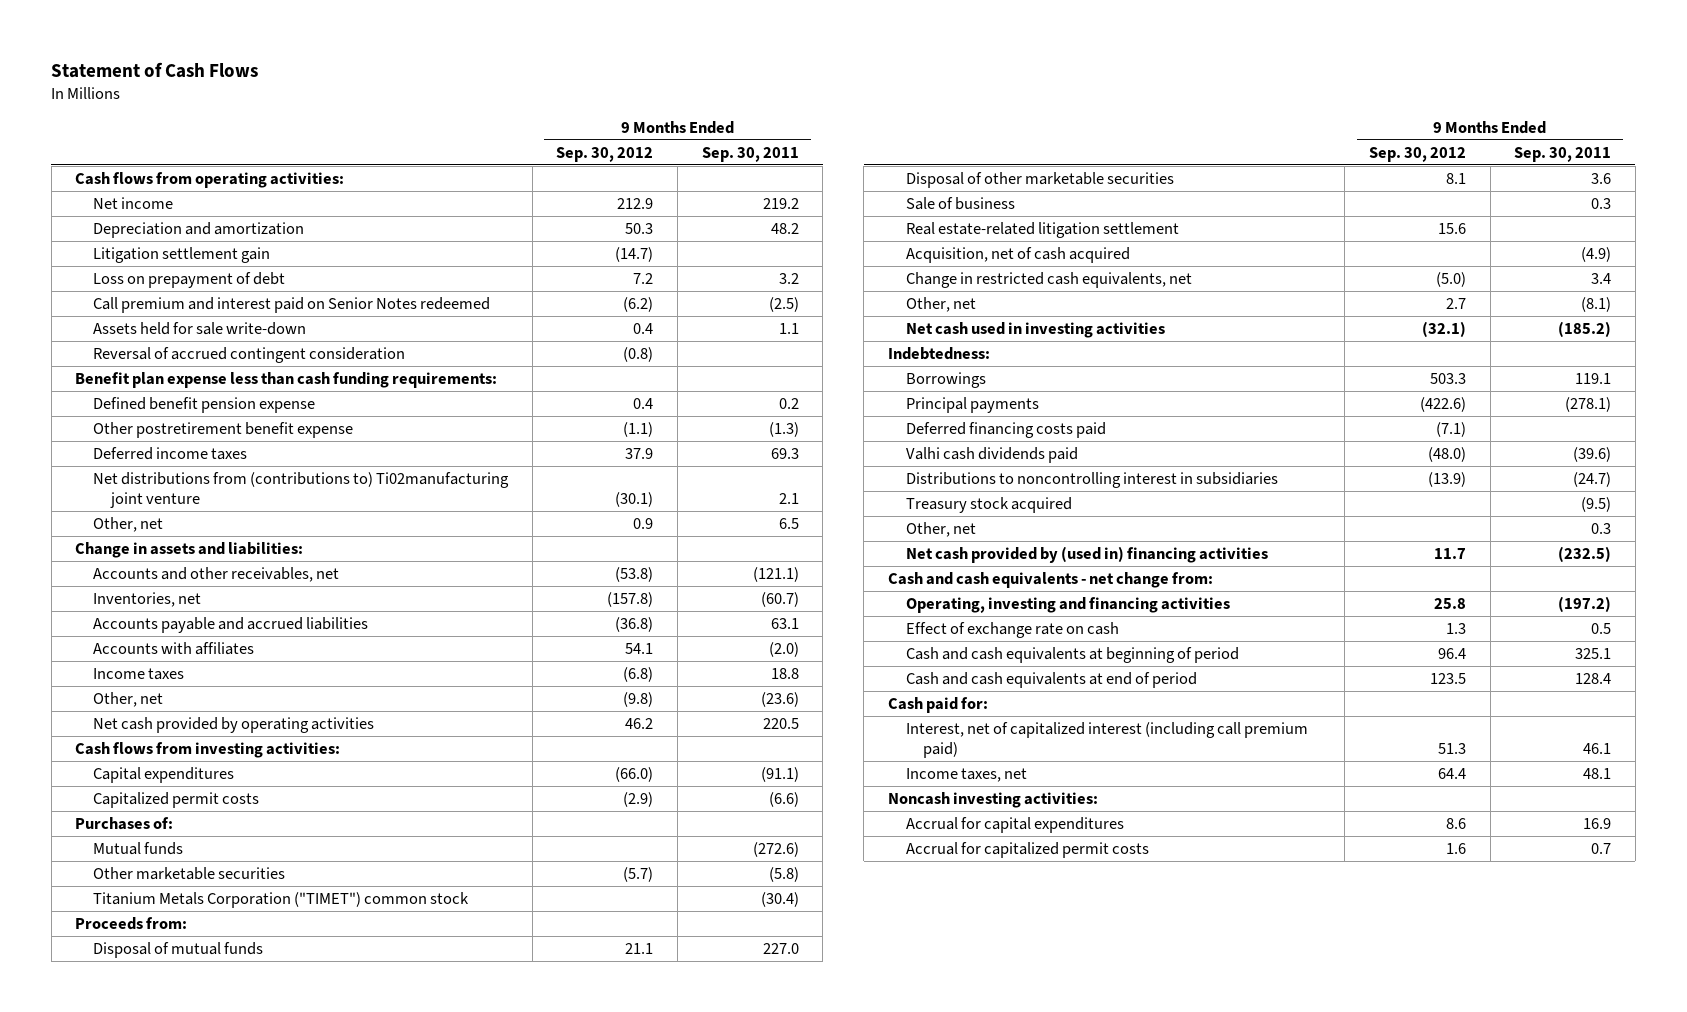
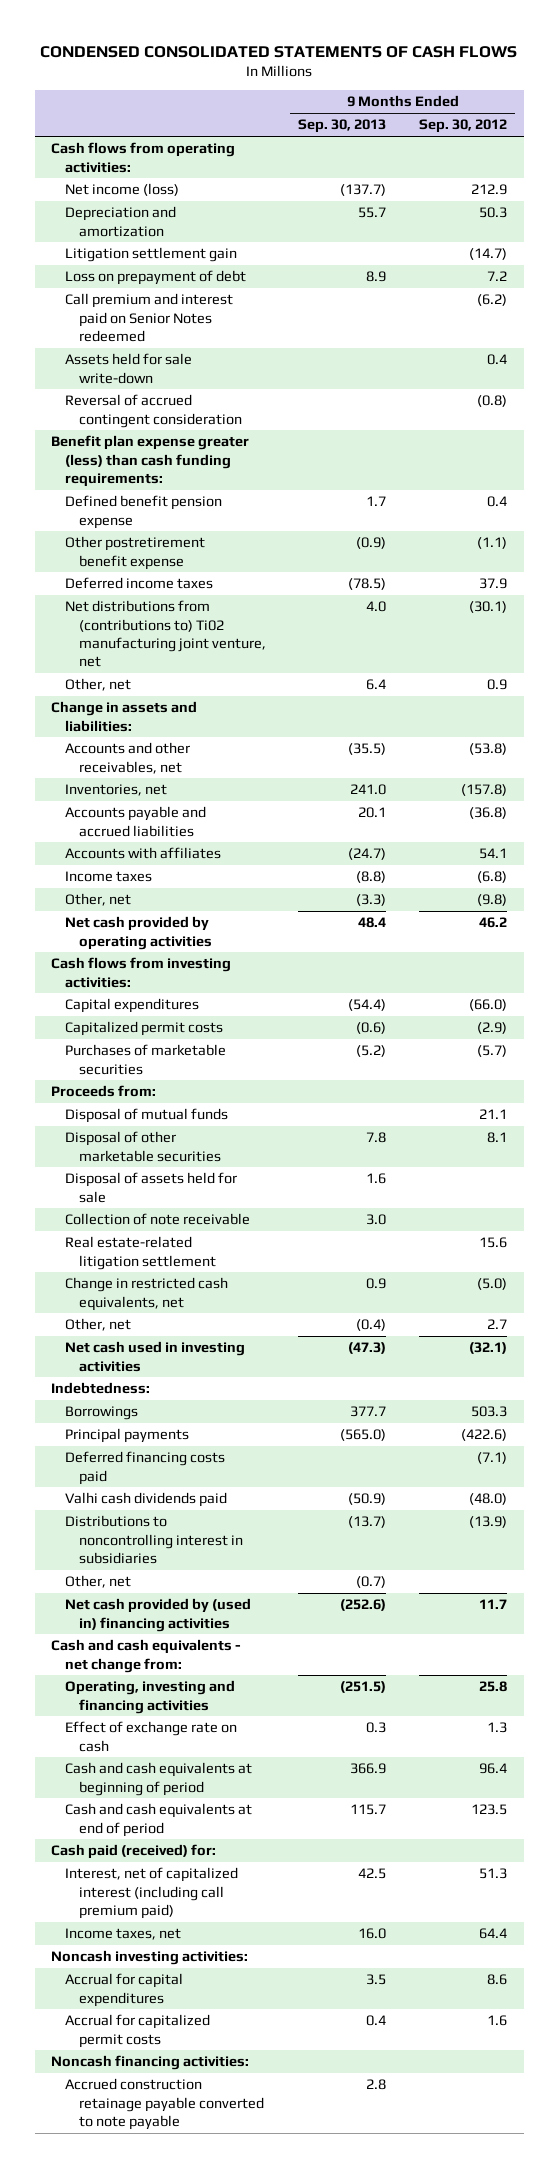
[51,61,259,78] Statement of Cash Flows -> [40,45,518,58] CONDENSED CONSOLIDATED STATEMENTS OF CASH FLOWS
[701,146,799,162] Sep. 30, 2011 -> none
none -> [298,119,387,134] Sep. 30, 2013
[93,196,174,209] Net income -> [64,183,179,197] Net income (loss)
[75,371,498,388] Benefit plan expense less than cash funding requirements: -> [50,435,249,487] Benefit plan expense greater (less) than cash funding requirements:
[93,471,510,508] Net distributions from (contributions to) Ti02manufacturing joint venture -> [64,600,266,668] Net distributions from (contributions to) Ti02 manufacturing joint venture, net
[75,816,174,830] Purchases of: -> none
[93,841,184,855] Mutual funds -> none
[93,891,470,908] Titanium Metals Corporation ("TIMET") common stock -> none
[93,866,286,880] Other marketable securities -> [64,1044,226,1075] Purchases of marketable securities
[905,196,1015,210] Sale of business -> none
none -> [64,1172,237,1203] Disposal of assets held for sale
none -> [64,1213,250,1226] Collection of note receivable
[905,246,1130,263] Acquisition, net of cash acquired -> none
[905,496,1072,513] Treasury stock acquired -> none
[887,696,988,713] Cash paid for: -> [50,1844,216,1860] Cash paid (received) for:
none -> [50,2055,249,2071] Noncash financing activities:
none -> [64,2078,264,2130] Accrued construction retainage payable converted to note payable

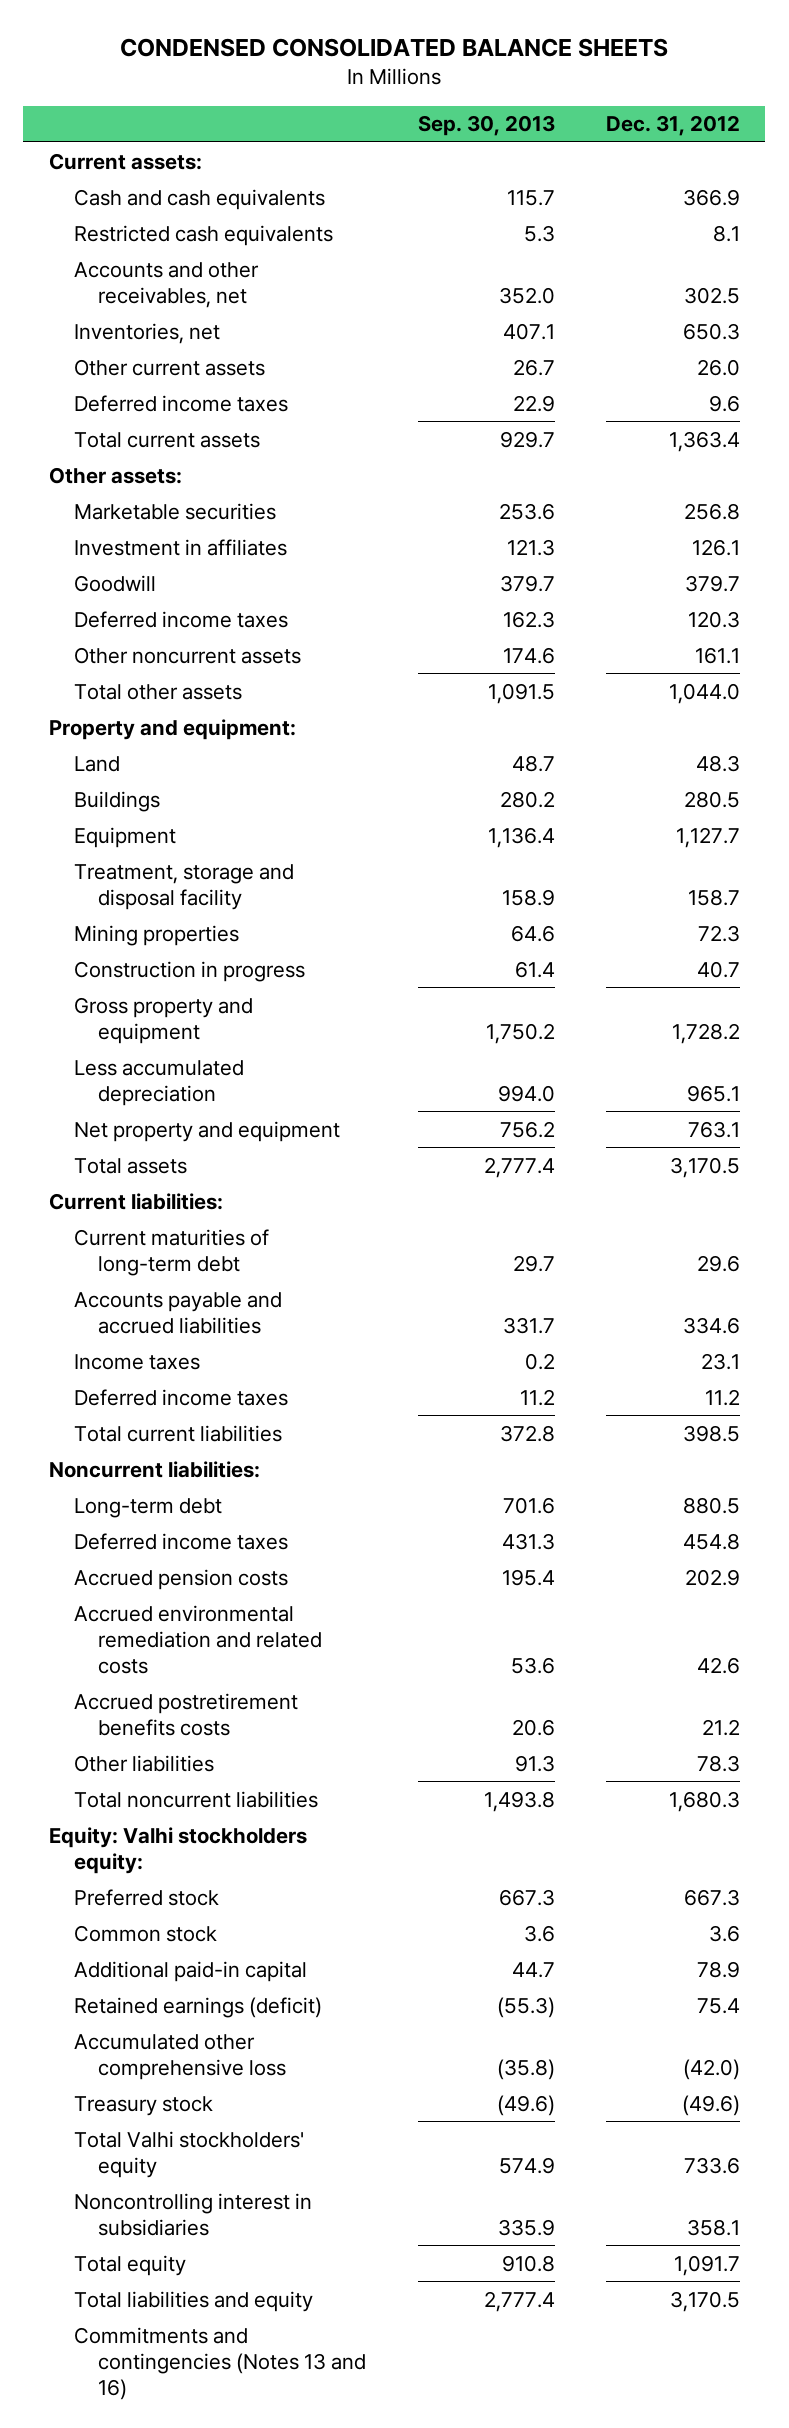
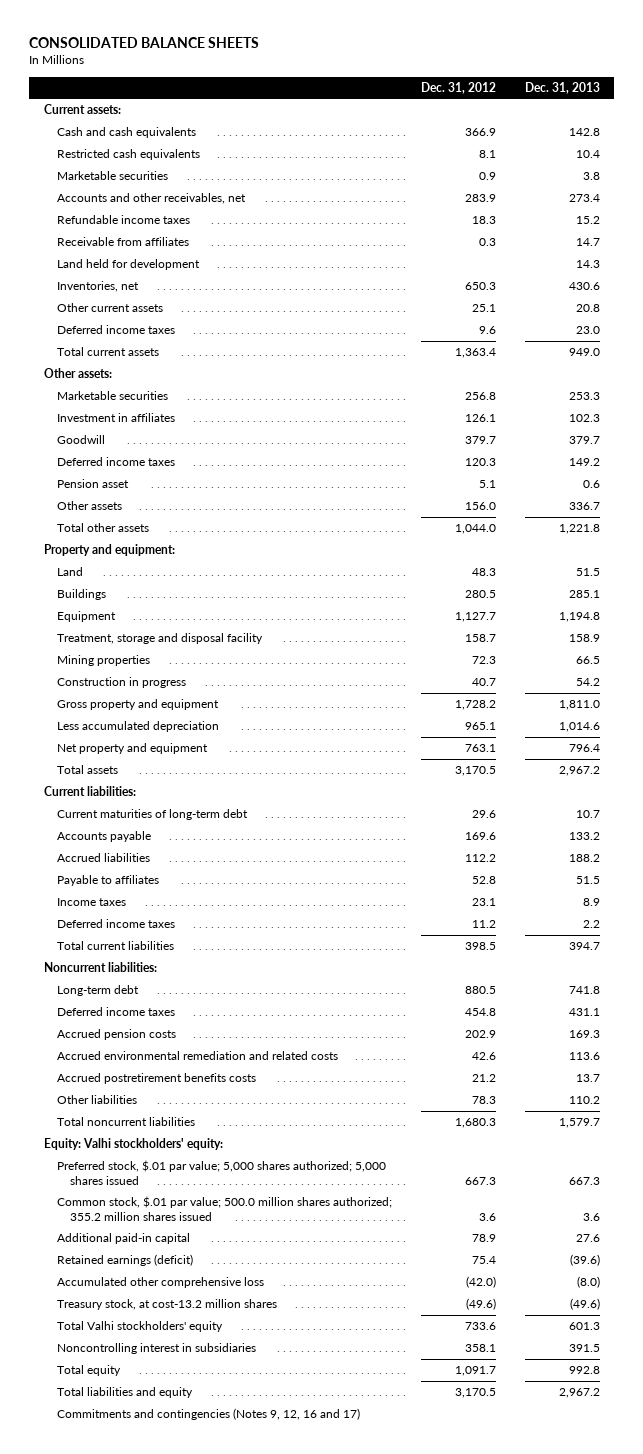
[120,38,669,58] CONDENSED CONSOLIDATED BALANCE SHEETS -> [29,36,260,48] CONSOLIDATED BALANCE SHEETS
[417,115,555,137] Sep. 30, 2013 -> none
none -> [524,81,600,94] Dec. 31, 2013
none -> [56,171,168,181] Marketable securities
[683,286,740,304] 302.5 -> [464,194,496,203] 283.9
none -> [56,215,190,225] Refundable income taxes
none -> [56,237,189,247] Receivable from affiliates
none -> [56,259,200,271] Land held for development
[696,358,740,376] 26.0 -> [471,304,496,313] 25.1
none -> [56,479,129,489] Pension asset
[73,646,301,664] Other noncurrent assets -> [56,501,122,511] Other assets
[694,646,740,664] 161.1 -> [464,502,496,511] 156.0
[73,1291,282,1334] Accounts payable and accrued liabilities -> none
none -> [56,831,151,843] Accounts payable
none -> [56,853,150,863] Accrued liabilities
none -> [56,875,159,887] Payable to affiliates
[49,1826,308,1874] Equity: Valhi stockholders equity: -> [43,1138,223,1151] Equity: Valhi stockholders' equity:
[73,1888,219,1906] Preferred stock -> [56,1160,386,1185] Preferred stock, $.01 par value; 5,000 shares authorized; 5,000 shares issued
[73,1924,217,1942] Common stock -> [56,1196,392,1221] Common stock, $.01 par value; 500.0 million shares authorized; 355.2 million shares issued
[73,2095,213,2116] Treasury stock -> [56,1299,277,1311] Treasury stock, at cost-13.2 million shares
[73,2326,367,2400] Commitments and contingencies (Notes 13 and 16) -> [56,1408,360,1421] Commitments and contingencies (Notes 9, 12, 16 and 17)

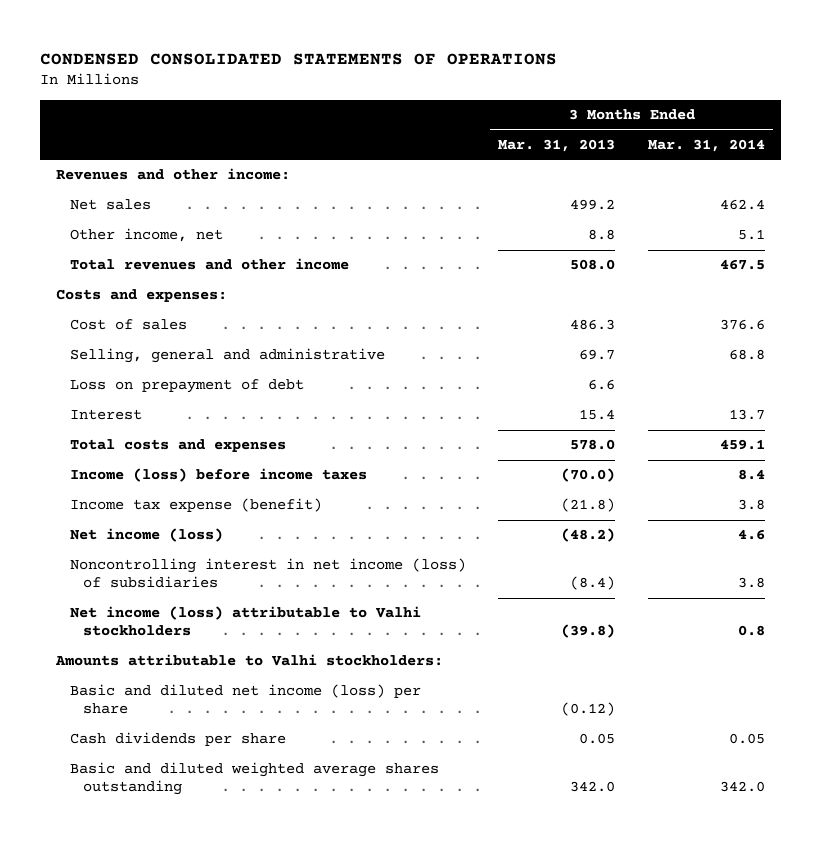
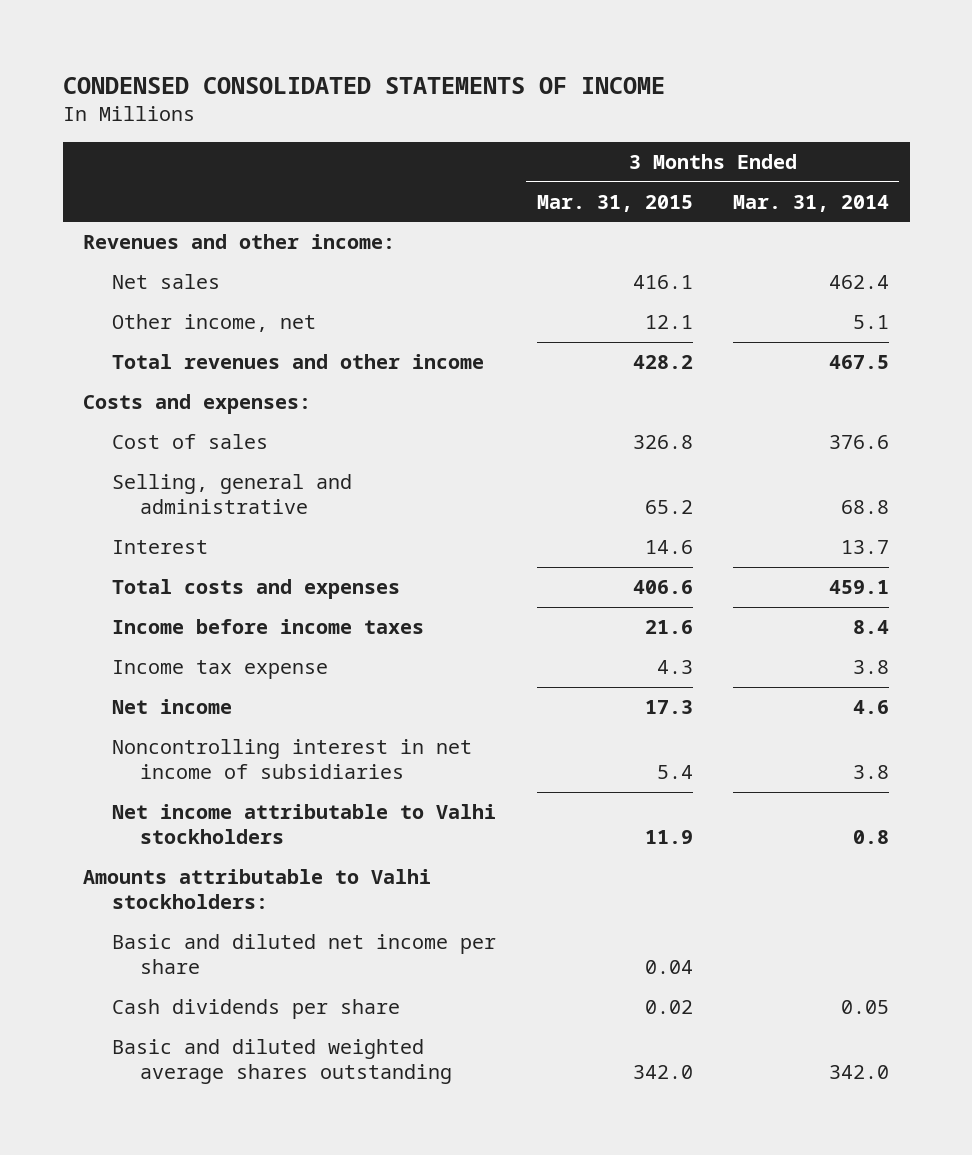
[39,52,557,65] CONDENSED CONSOLIDATED STATEMENTS OF OPERATIONS -> [62,77,665,95] CONDENSED CONSOLIDATED STATEMENTS OF INCOME
[498,138,616,152] Mar. 31, 2013 -> none
none -> [536,194,693,212] Mar. 31, 2015
[69,379,304,394] Loss on prepayment of debt -> none
[69,468,367,483] Income (loss) before income taxes -> [111,619,424,635] Income before income taxes
[69,498,322,513] Income tax expense (benefit) -> [111,660,328,680] Income tax expense
[69,528,223,543] Net income (loss) -> [111,699,232,715] Net income
[69,558,466,589] Noncontrolling interest in net income (loss) of subsidiaries -> [111,739,472,780] Noncontrolling interest in net income of subsidiaries
[69,606,421,637] Net income (loss) attributable to Valhi stockholders -> [111,804,496,845] Net income attributable to Valhi stockholders
[69,684,421,715] Basic and diluted net income (loss) per share -> [111,934,496,975] Basic and diluted net income per share

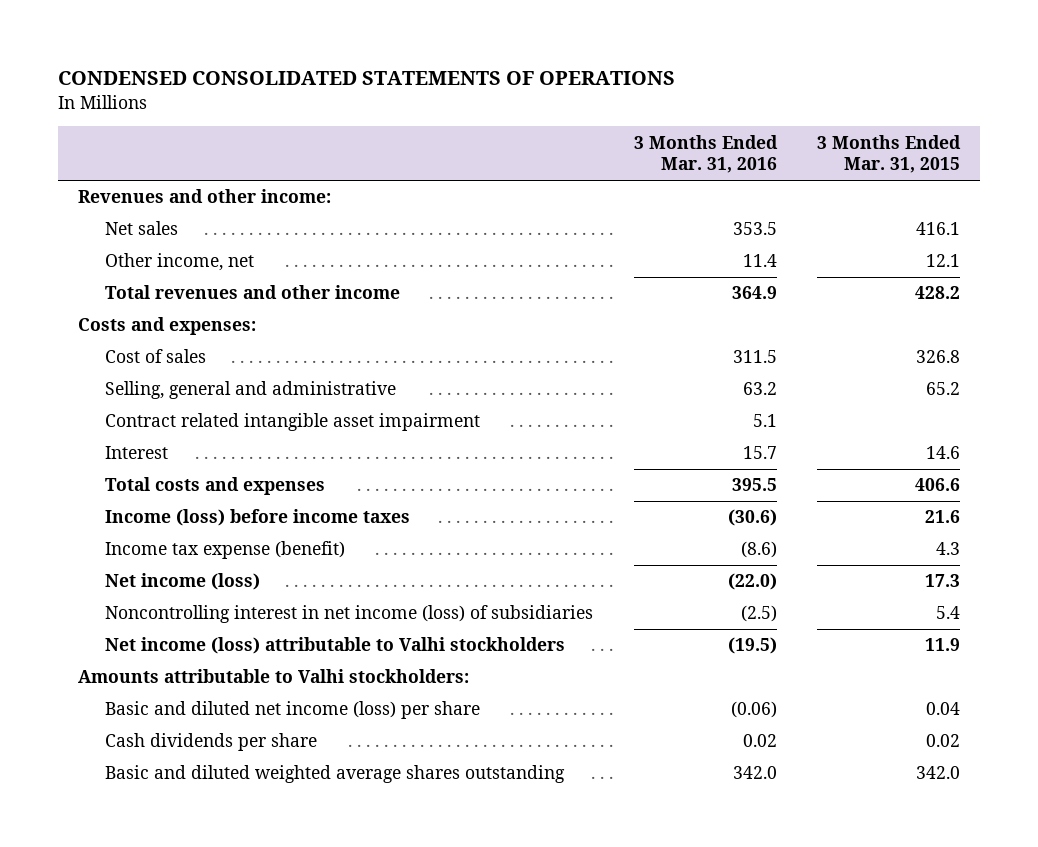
[62,77,665,95] CONDENSED CONSOLIDATED STATEMENTS OF INCOME -> [57,70,675,85] CONDENSED CONSOLIDATED STATEMENTS OF OPERATIONS
[733,194,890,212] Mar. 31, 2014 -> none
none -> [633,134,778,174] 3 Months Ended Mar. 31, 2016
none -> [105,413,481,432] Contract related intangible asset impairment
[111,619,424,635] Income before income taxes -> [105,509,411,527] Income (loss) before income taxes
[111,660,328,680] Income tax expense -> [105,541,346,560] Income tax expense (benefit)
[111,699,232,715] Net income -> [105,573,261,591] Net income (loss)
[111,739,472,780] Noncontrolling interest in net income of subsidiaries -> [105,605,594,624] Noncontrolling interest in net income (loss) of subsidiaries
[111,804,496,845] Net income attributable to Valhi stockholders -> [105,637,566,655] Net income (loss) attributable to Valhi stockholders
[111,934,496,975] Basic and diluted net income per share -> [105,701,481,720] Basic and diluted net income (loss) per share

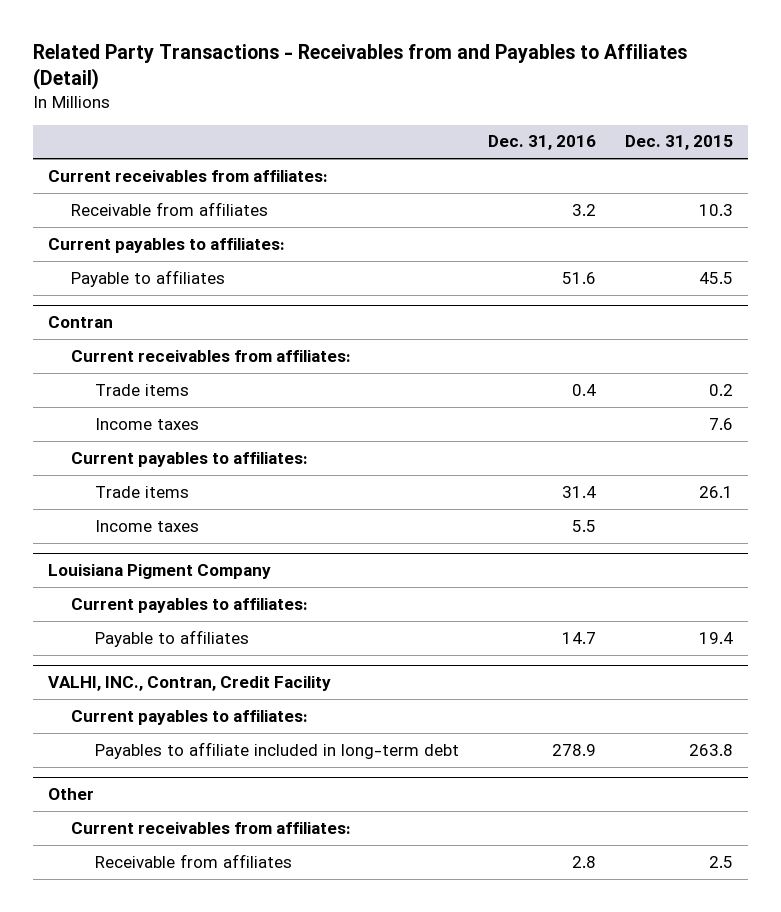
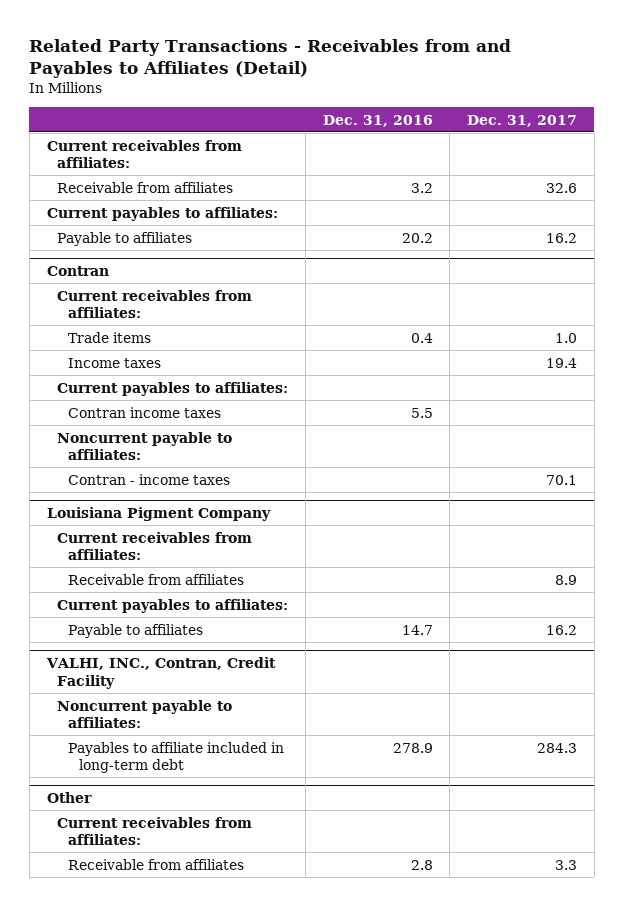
[625,135,734,151] Dec. 31, 2015 -> none
none -> [467,114,578,127] Dec. 31, 2017
[561,271,596,284] 51.6 -> [401,232,433,243] 20.2
[94,485,189,498] Trade items -> none
[94,519,199,532] Income taxes -> [67,406,221,418] Contran income taxes
none -> [57,431,233,461] Noncurrent payable to affiliates:
none -> [67,473,230,485] Contran - income taxes
none -> [57,531,253,561] Current receivables from affiliates:
none -> [67,573,244,585] Receivable from affiliates
[71,709,309,725] Current payables to affiliates: -> none
none -> [57,699,233,729] Noncurrent payable to affiliates:

